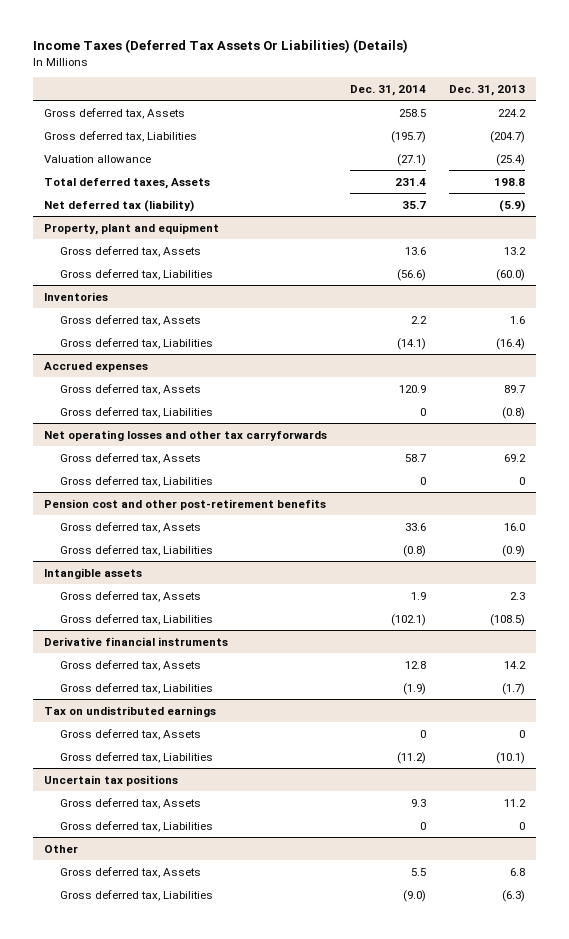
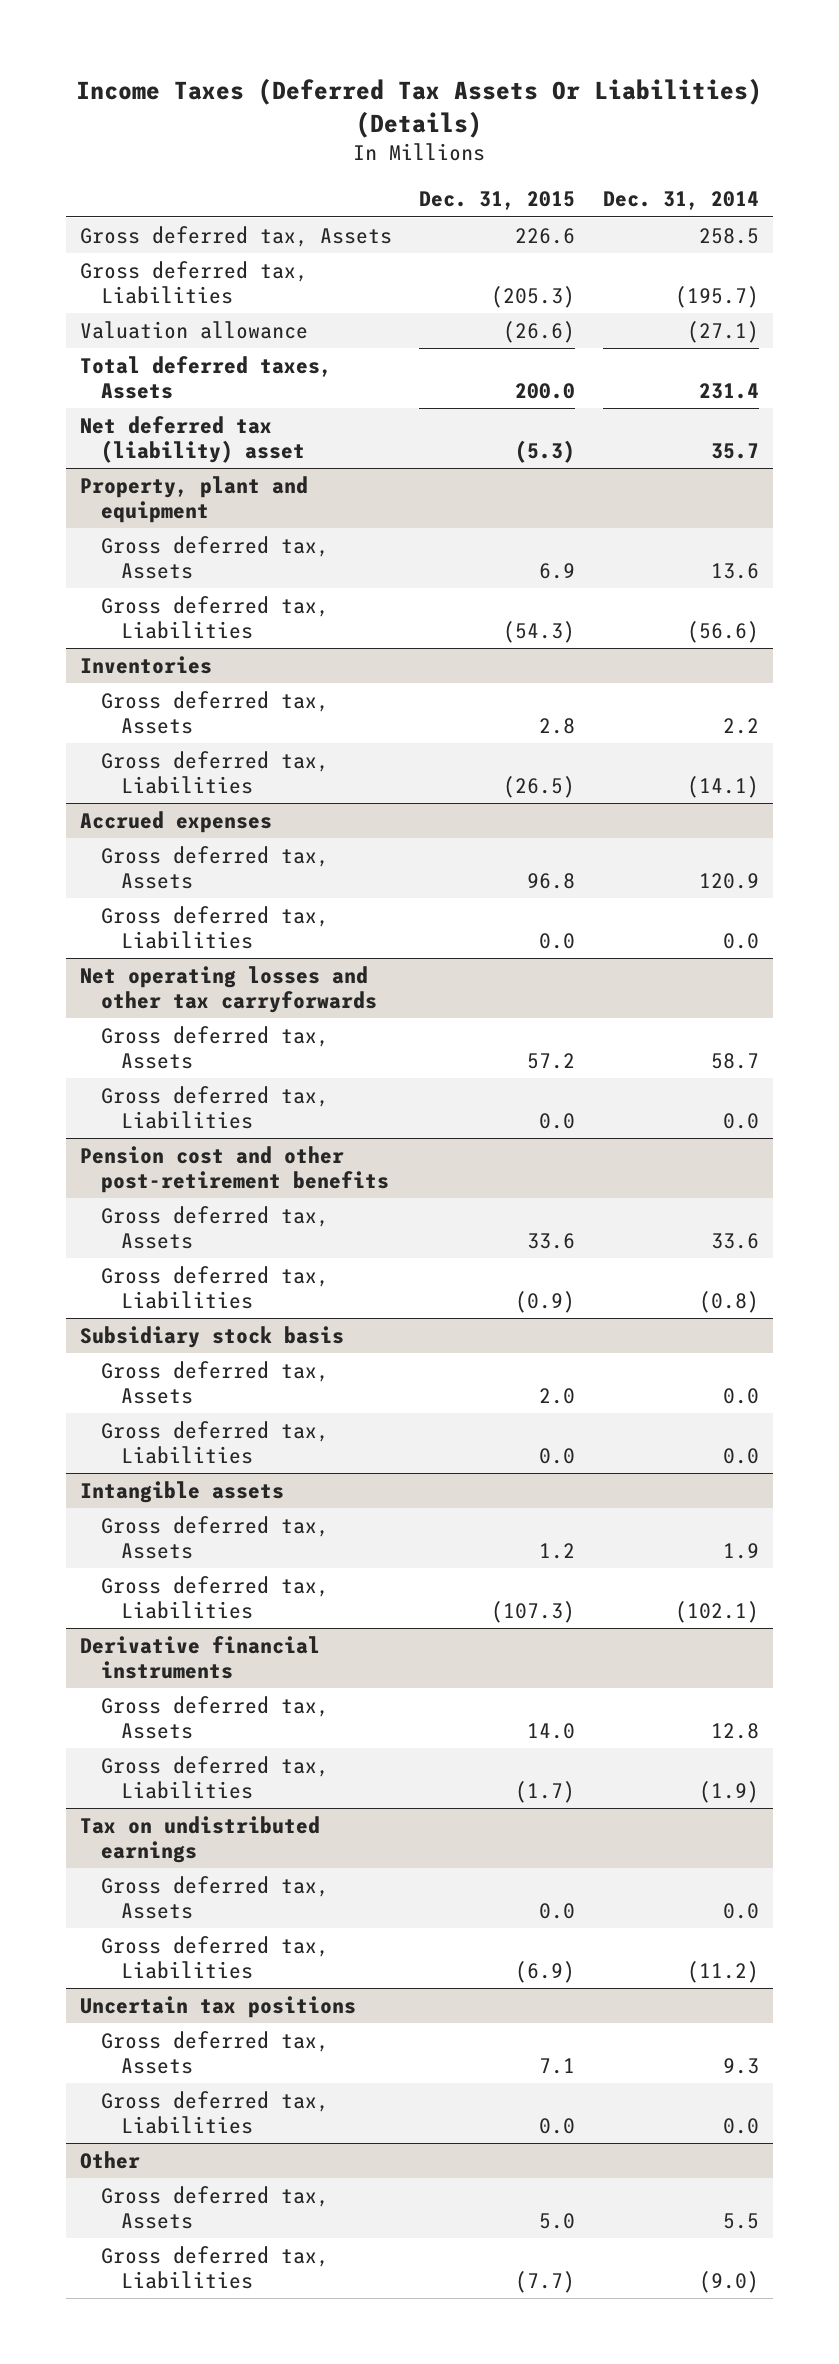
[448,84,525,96] Dec. 31, 2013 -> none
none -> [419,191,576,211] Dec. 31, 2015
[43,199,194,212] Net deferred tax (liability) -> [79,415,305,464] Net deferred tax (liability) asset
[419,407,426,416] 0 -> [723,933,760,950] 0.0
[419,476,426,485] 0 -> [723,1113,760,1130] 0.0
none -> [79,1325,344,1348] Subsidiary stock basis
none -> [100,1360,329,1405] Gross deferred tax, Assets
none -> [100,1420,329,1465] Gross deferred tax, Liabilities
[419,729,426,738] 0 -> [723,1903,760,1920] 0.0
[419,821,426,830] 0 -> [723,2118,760,2135] 0.0

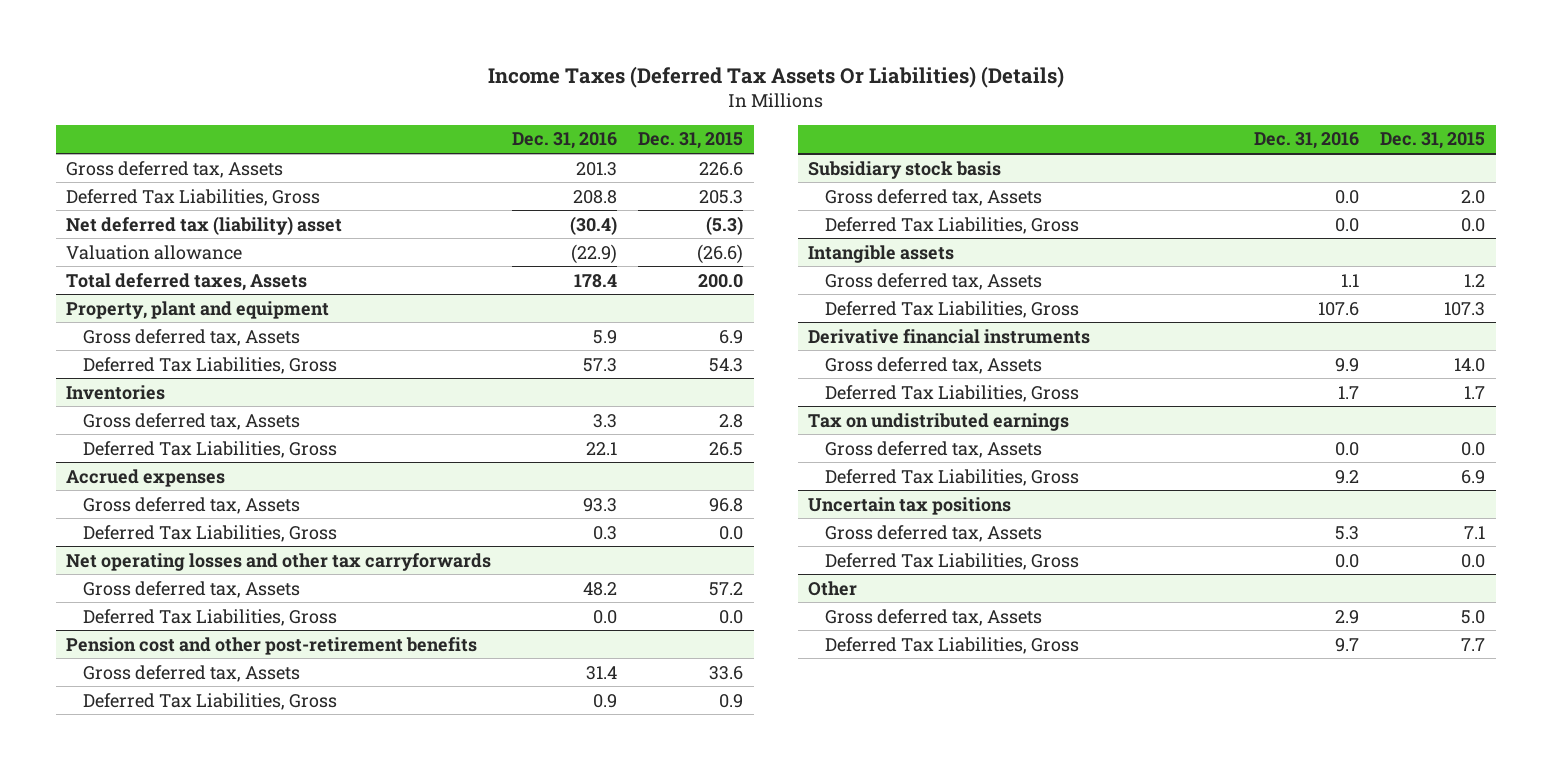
[603,191,760,211] Dec. 31, 2014 -> none
none -> [512,132,618,150] Dec. 31, 2016
[79,260,308,305] Gross deferred tax, Liabilities -> [66,188,321,206] Deferred Tax Liabilities, Gross
[491,286,576,309] (205.3) -> [699,189,744,204] 205.3
[79,415,305,464] Net deferred tax (liability) asset -> [66,215,343,235] Net deferred tax (liability) asset
[100,595,329,640] Gross deferred tax, Liabilities -> [82,356,337,374] Deferred Tax Liabilities, Gross
[503,621,576,644] (54.3) -> [709,357,744,372] 54.3
[100,750,329,795] Gross deferred tax, Liabilities -> [82,440,337,458] Deferred Tax Liabilities, Gross
[503,776,576,799] (26.5) -> [709,441,744,456] 26.5
[100,905,329,950] Gross deferred tax, Liabilities -> [82,524,337,542] Deferred Tax Liabilities, Gross
[100,1085,329,1130] Gross deferred tax, Liabilities -> [82,608,337,626] Deferred Tax Liabilities, Gross
[100,1265,329,1310] Gross deferred tax, Liabilities -> [82,692,337,710] Deferred Tax Liabilities, Gross
[515,1291,576,1314] (0.9) -> [719,693,744,708] 0.9
[100,1420,329,1465] Gross deferred tax, Liabilities -> [824,216,1079,234] Deferred Tax Liabilities, Gross
[100,1575,329,1620] Gross deferred tax, Liabilities -> [824,300,1079,318] Deferred Tax Liabilities, Gross
[491,1601,576,1624] (107.3) -> [1444,301,1486,316] 107.3
[100,1755,329,1800] Gross deferred tax, Liabilities -> [824,384,1079,402] Deferred Tax Liabilities, Gross
[515,1781,576,1804] (1.7) -> [1464,385,1486,399] 1.7
[100,1935,329,1980] Gross deferred tax, Liabilities -> [824,468,1079,486] Deferred Tax Liabilities, Gross
[515,1961,576,1984] (6.9) -> [1461,469,1486,484] 6.9
[100,2090,329,2135] Gross deferred tax, Liabilities -> [824,552,1079,570] Deferred Tax Liabilities, Gross
[100,2245,329,2290] Gross deferred tax, Liabilities -> [824,636,1079,654] Deferred Tax Liabilities, Gross
[515,2271,576,2294] (7.7) -> [1461,637,1486,651] 7.7

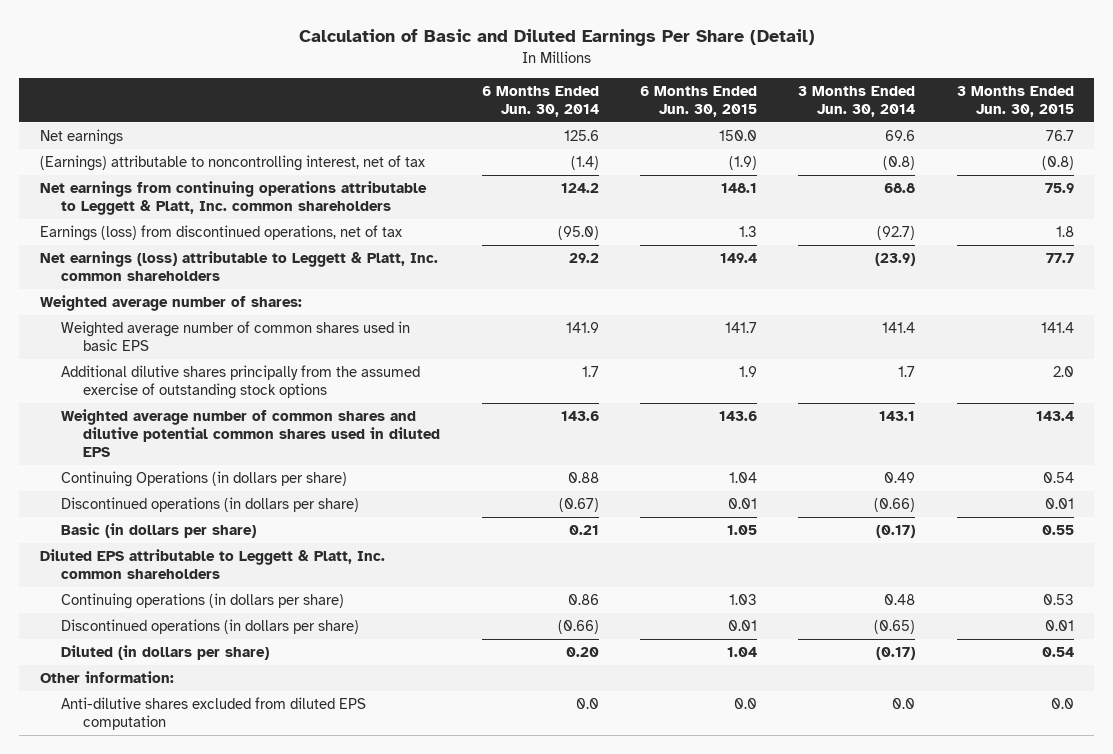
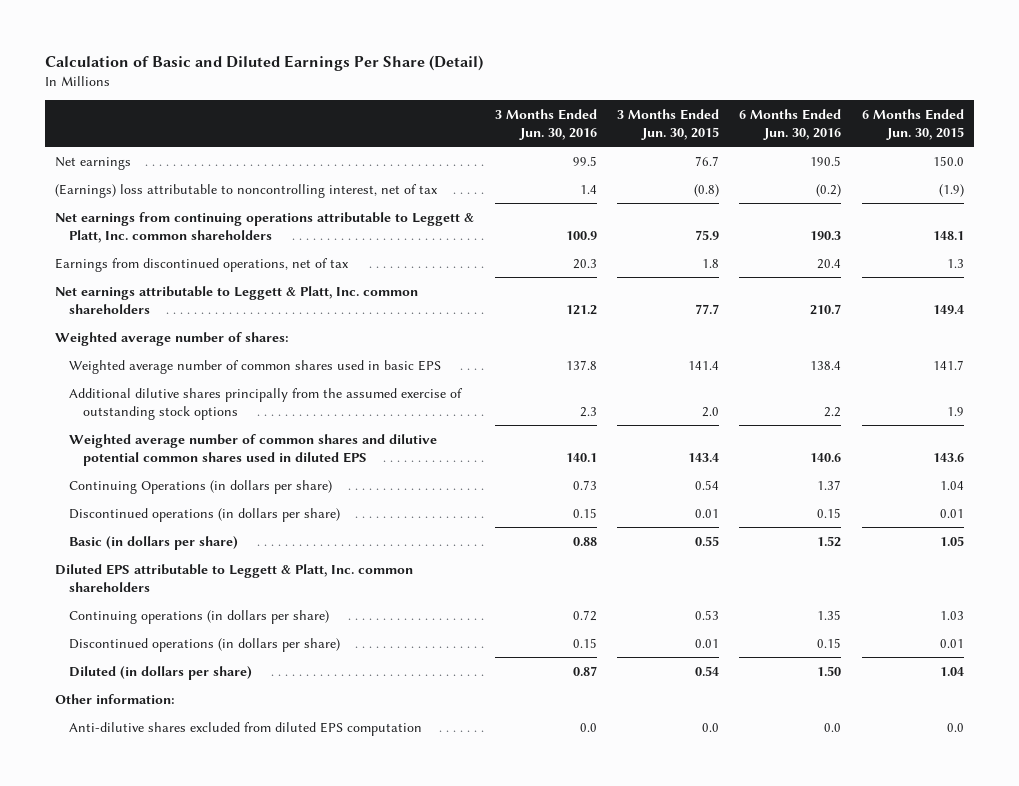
[481,85,599,117] 6 Months Ended Jun. 30, 2014 -> none
[798,85,916,117] 3 Months Ended Jun. 30, 2014 -> none
none -> [494,108,597,140] 3 Months Ended Jun. 30, 2016
none -> [739,108,842,140] 6 Months Ended Jun. 30, 2016
[39,155,425,172] (Earnings) attributable to noncontrolling interest, net of tax -> [55,183,439,198] (Earnings) loss attributable to noncontrolling interest, net of tax
[39,225,402,242] Earnings (loss) from discontinued operations, net of tax -> [55,257,350,272] Earnings from discontinued operations, net of tax
[39,251,438,282] Net earnings (loss) attributable to Leggett & Platt, Inc. common shareholders -> [55,285,419,314] Net earnings attributable to Leggett & Platt, Inc. common shareholders

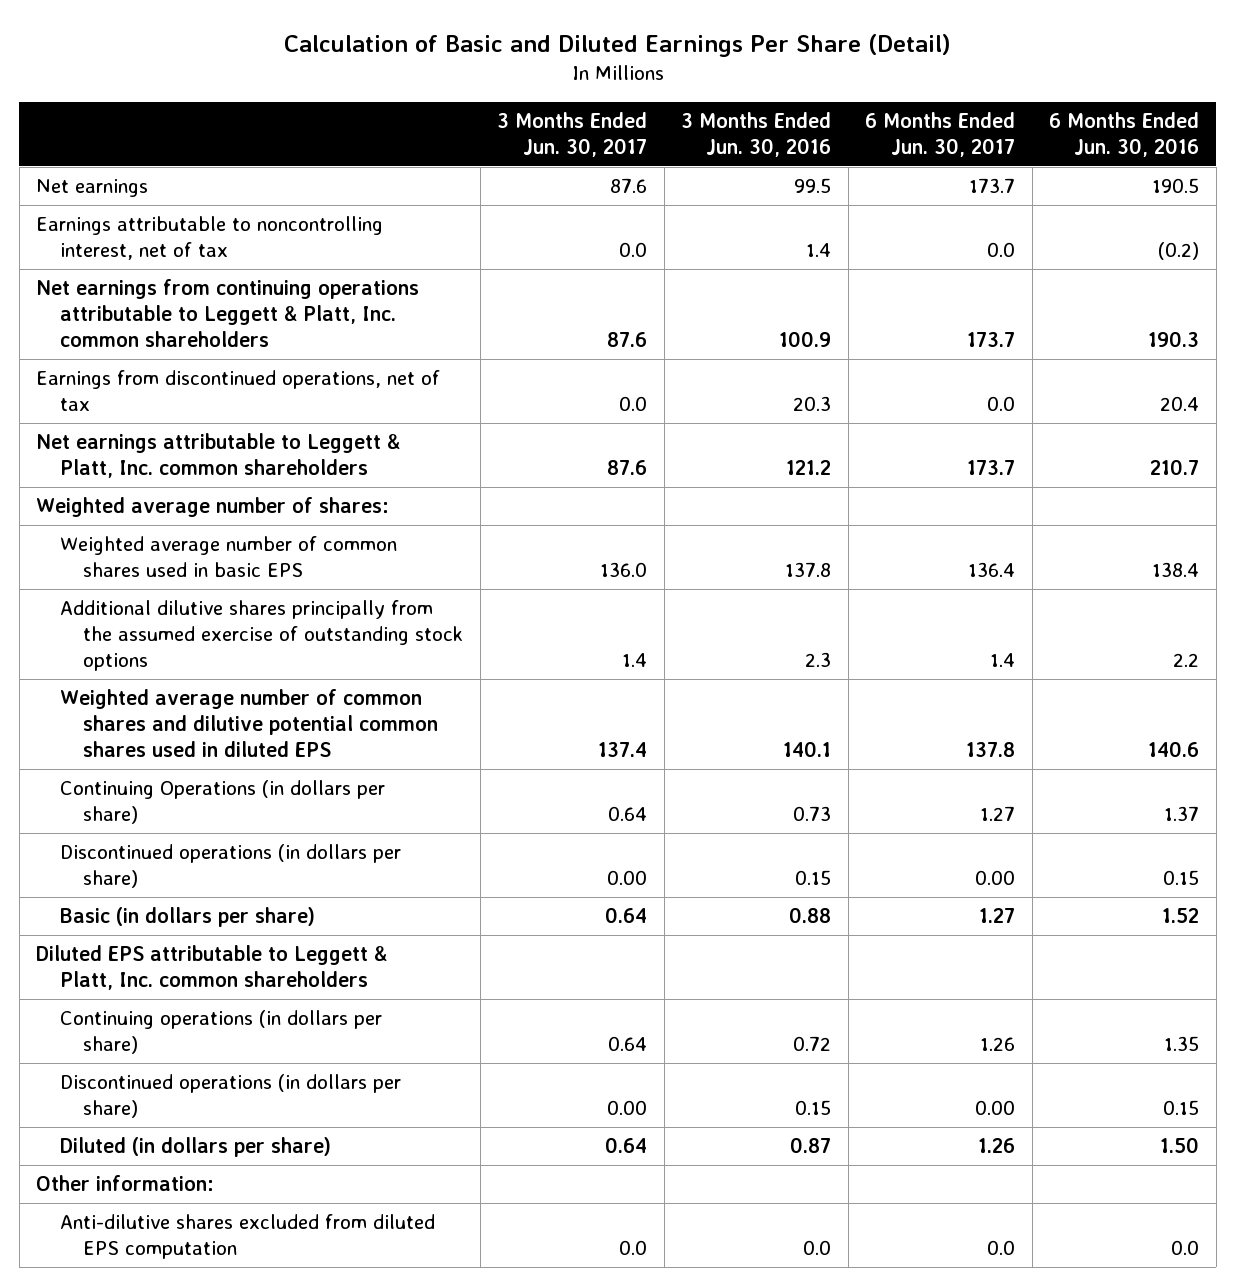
[616,108,719,140] 3 Months Ended Jun. 30, 2015 -> none
[861,108,964,140] 6 Months Ended Jun. 30, 2015 -> none
none -> [497,111,648,157] 3 Months Ended Jun. 30, 2017
none -> [865,111,1016,157] 6 Months Ended Jun. 30, 2017
[55,183,439,198] (Earnings) loss attributable to noncontrolling interest, net of tax -> [36,216,384,261] Earnings attributable to noncontrolling interest, net of tax

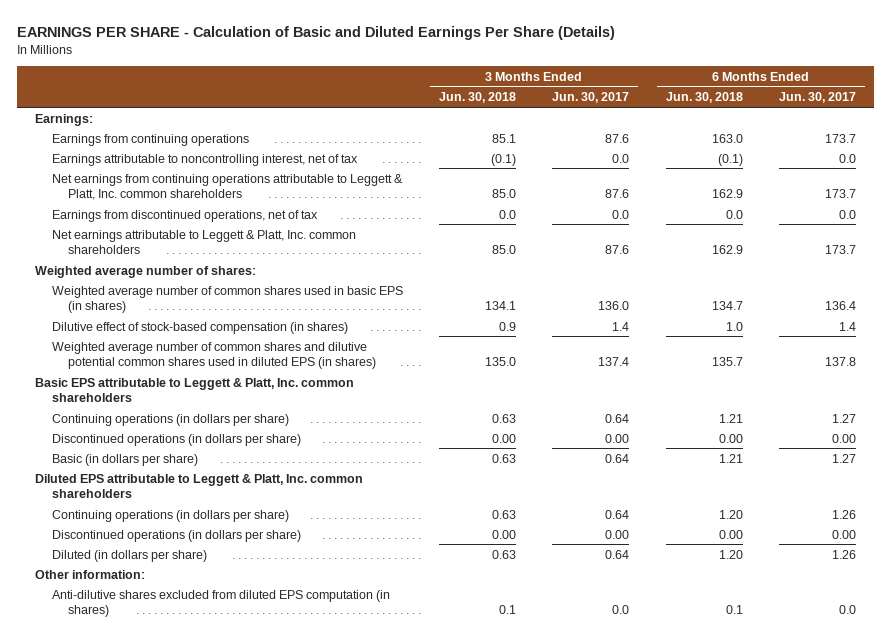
[283,33,951,57] Calculation of Basic and Diluted Earnings Per Share (Detail) -> [17,25,616,40] EARNINGS PER SHARE - Calculation of Basic and Diluted Earnings Per Share (Details)
[681,111,832,157] 3 Months Ended Jun. 30, 2016 -> none
[1049,111,1200,157] 6 Months Ended Jun. 30, 2016 -> none
none -> [439,92,517,104] Jun. 30, 2018
none -> [665,92,743,104] Jun. 30, 2018
none -> [35,113,94,126] Earnings:
[36,179,149,198] Net earnings -> [51,133,249,146] Earnings from continuing operations
[59,536,397,578] Weighted average number of common shares used in basic EPS -> [51,285,403,314] Weighted average number of common shares used in basic EPS (in shares)
[59,600,464,671] Additional dilutive shares principally from the assumed exercise of outstanding stock options -> [51,321,348,334] Dilutive effect of stock-based compensation (in shares)
[59,689,439,757] Weighted average number of common shares and dilutive potential common shares used in diluted EPS -> [51,341,377,370] Weighted average number of common shares and dilutive potential common shares used in diluted EPS (in shares)
none -> [35,377,355,403] Basic EPS attributable to Leggett & Platt, Inc. common shareholders
[59,780,385,825] Continuing Operations (in dollars per share) -> [51,413,289,426] Continuing operations (in dollars per share)
[59,1214,435,1260] Anti-dilutive shares excluded from diluted EPS computation -> [51,589,390,618] Anti-dilutive shares excluded from diluted EPS computation (in shares)

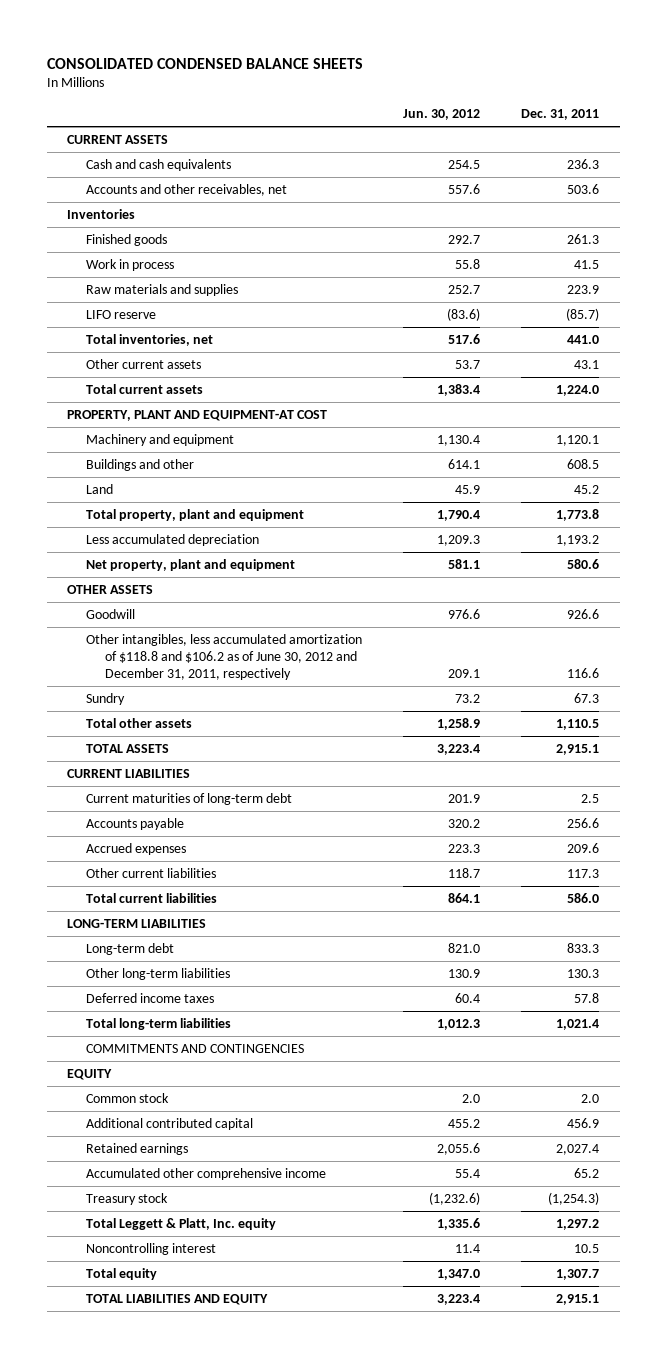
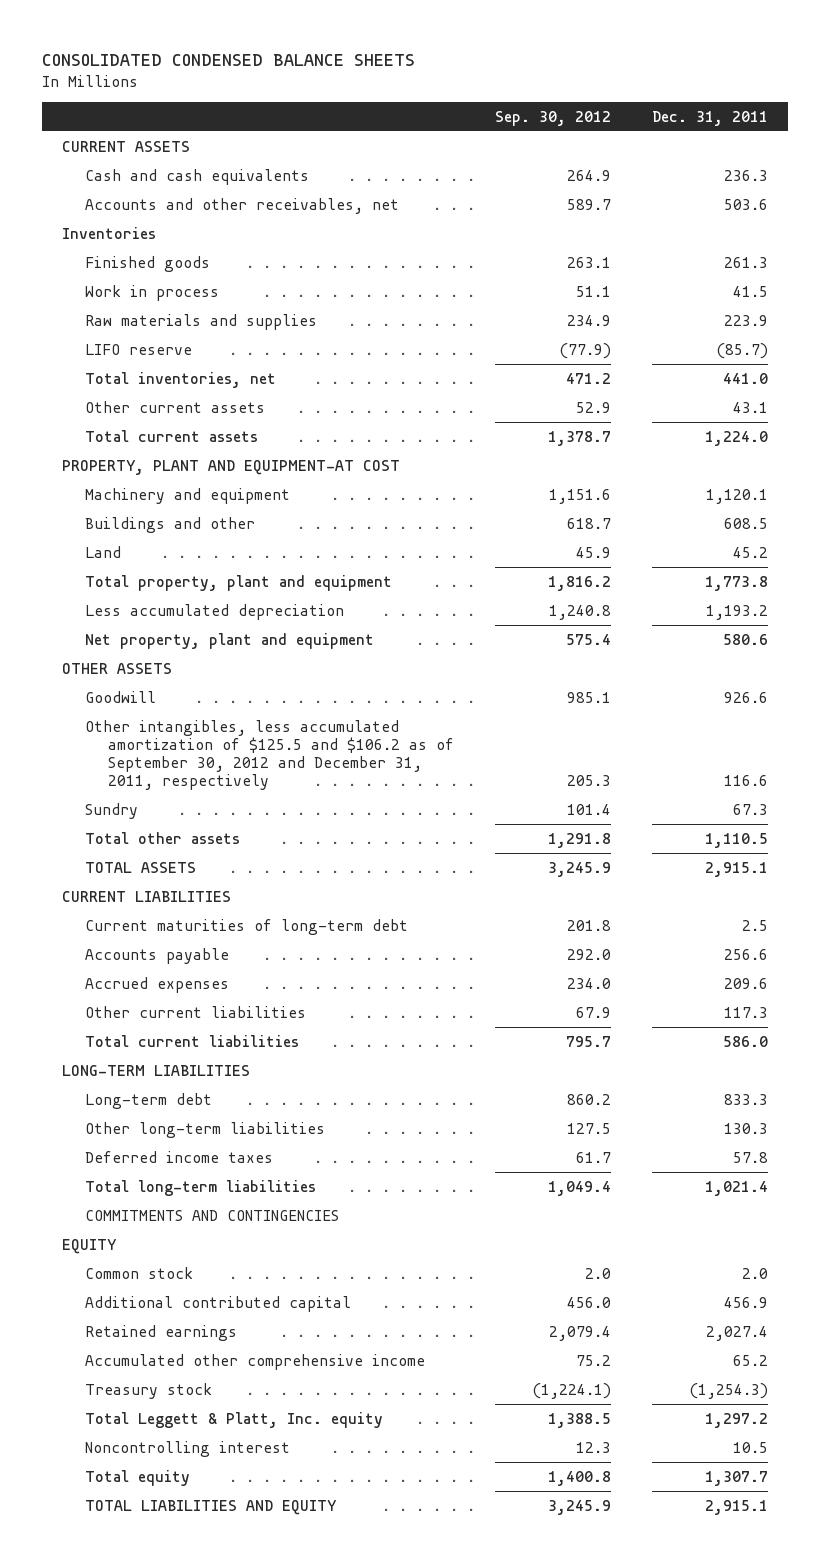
[403,109,481,121] Jun. 30, 2012 -> none
none -> [495,110,612,126] Sep. 30, 2012
[86,634,363,681] Other intangibles, less accumulated amortization of $118.8 and $106.2 as of June 30, 2012 and December 31, 2011, respectively -> [85,719,455,791] Other intangibles, less accumulated amortization of $125.5 and $106.2 as of September 30, 2012 and December 31, 2011, respectively

